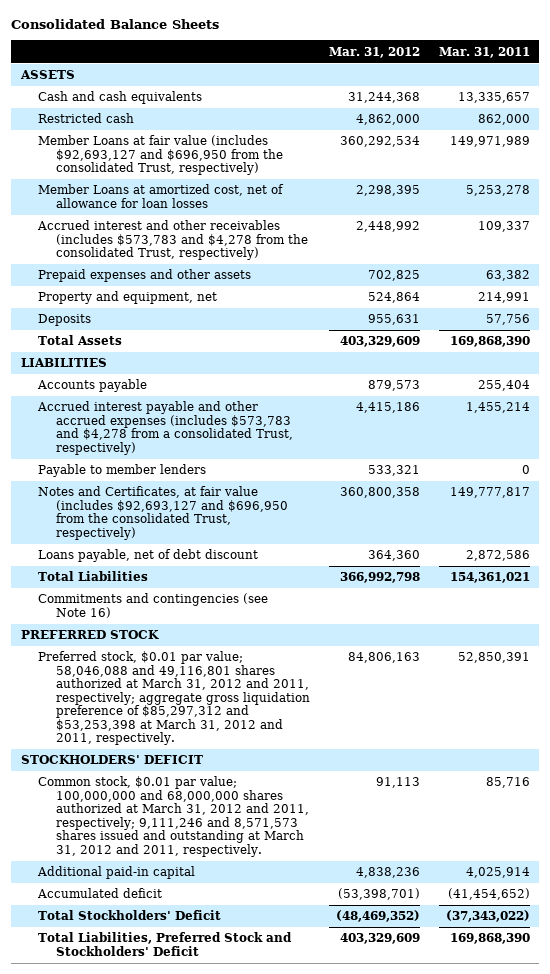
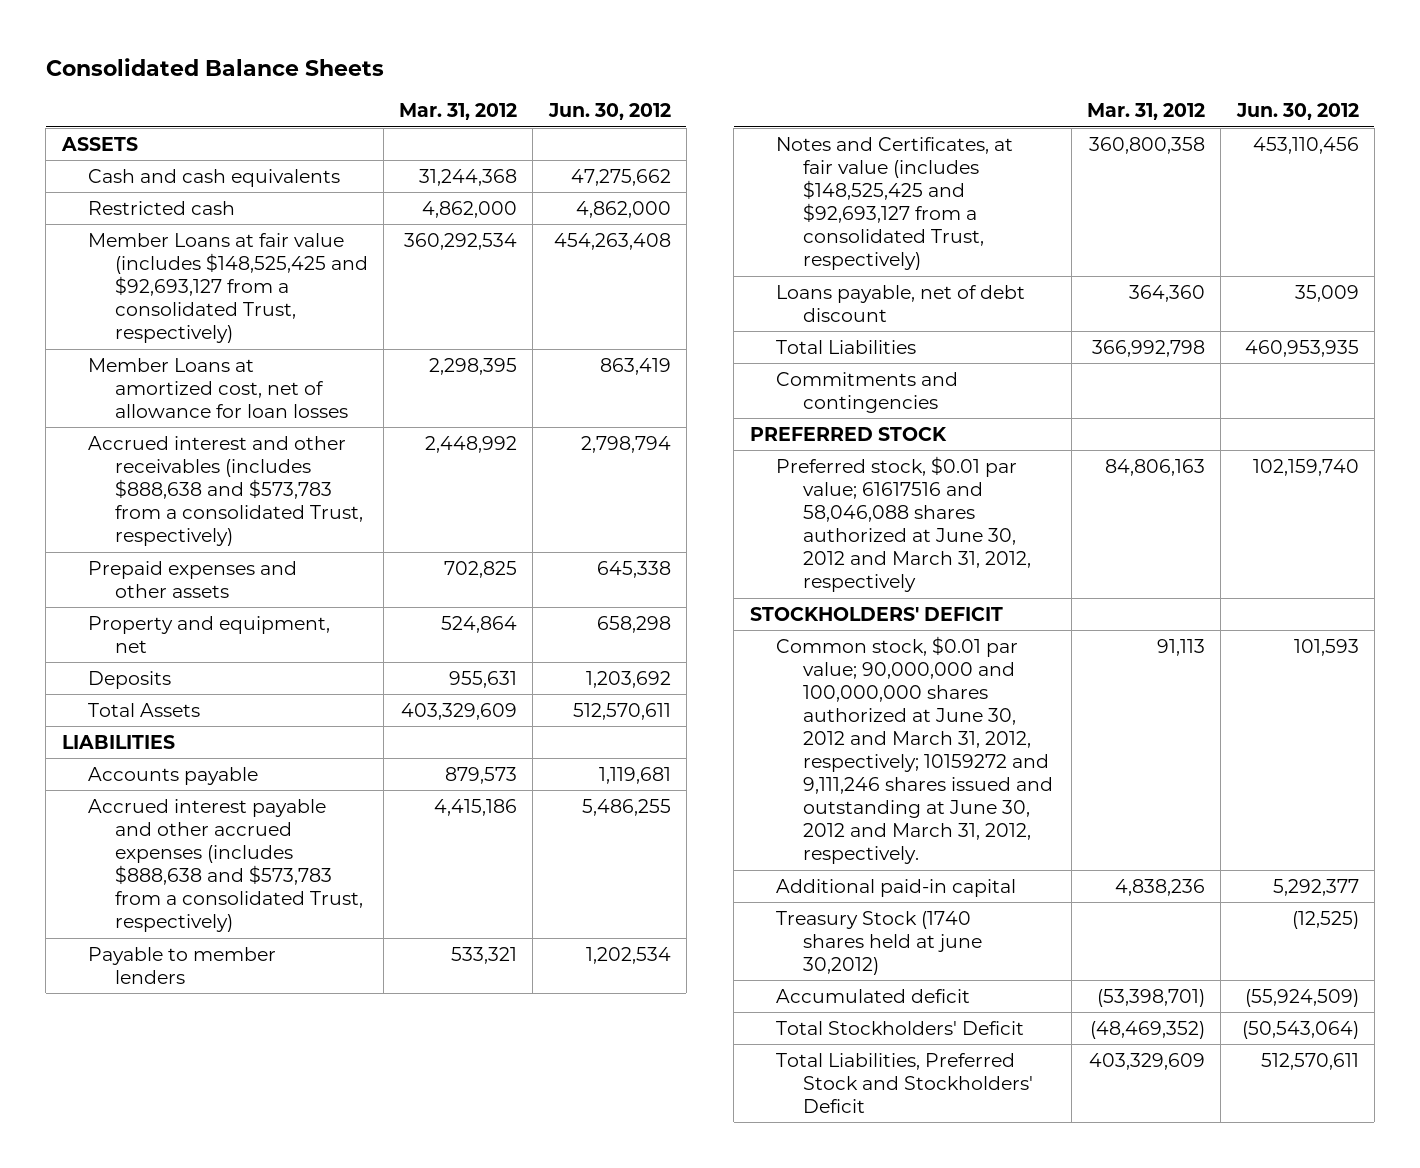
[438,46,530,58] Mar. 31, 2011 -> none
none -> [547,103,671,121] Jun. 30, 2012
[38,135,283,176] Member Loans at fair value (includes $92,693,127 and $696,950 from the consolidated Trust, respectively) -> [88,232,368,344] Member Loans at fair value (includes $148,525,425 and $92,693,127 from a consolidated Trust, respectively)
[37,220,308,261] Accrued interest and other receivables (includes $573,783 and $4,278 from the consolidated Trust, respectively) -> [88,435,363,547] Accrued interest and other receivables (includes $888,638 and $573,783 from a consolidated Trust, respectively)
[37,401,293,455] Accrued interest payable and other accrued expenses (includes $573,783 and $4,278 from a consolidated Trust, respectively) -> [88,798,363,933] Accrued interest payable and other accrued expenses (includes $888,638 and $573,783 from a consolidated Trust, respectively)
[38,486,288,540] Notes and Certificates, at fair value (includes $92,693,127 and $696,950 from the consolidated Trust, respectively) -> [776,136,1014,271] Notes and Certificates, at fair value (includes $148,525,425 and $92,693,127 from a consolidated Trust, respectively)
[38,593,269,618] Commitments and contingencies (see Note 16) -> [776,371,959,413] Commitments and contingencies
[38,651,310,746] Preferred stock, $0.01 par value; 58,046,088 and 49,116,801 shares authorized at March 31, 2012 and 2011, respectively; aggregate gross liquidation preference of $85,297,312 and $53,253,398 at March 31, 2012 and 2011, respectively. -> [776,455,1031,593] Preferred stock, $0.01 par value; 61617516 and 58,046,088 shares authorized at June 30, 2012 and March 31, 2012, respectively
[38,776,309,857] Common stock, $0.01 par value; 100,000,000 and 68,000,000 shares authorized at March 31, 2012 and 2011, respectively; 9,111,246 and 8,571,573 shares issued and outstanding at March 31, 2012 and 2011, respectively. -> [776,635,1053,865] Common stock, $0.01 par value; 90,000,000 and 100,000,000 shares authorized at June 30, 2012 and March 31, 2012, respectively; 10159272 and 9,111,246 shares issued and outstanding at June 30, 2012 and March 31, 2012, respectively.
none -> [776,910,982,975] Treasury Stock (1740 shares held at june 30,2012)

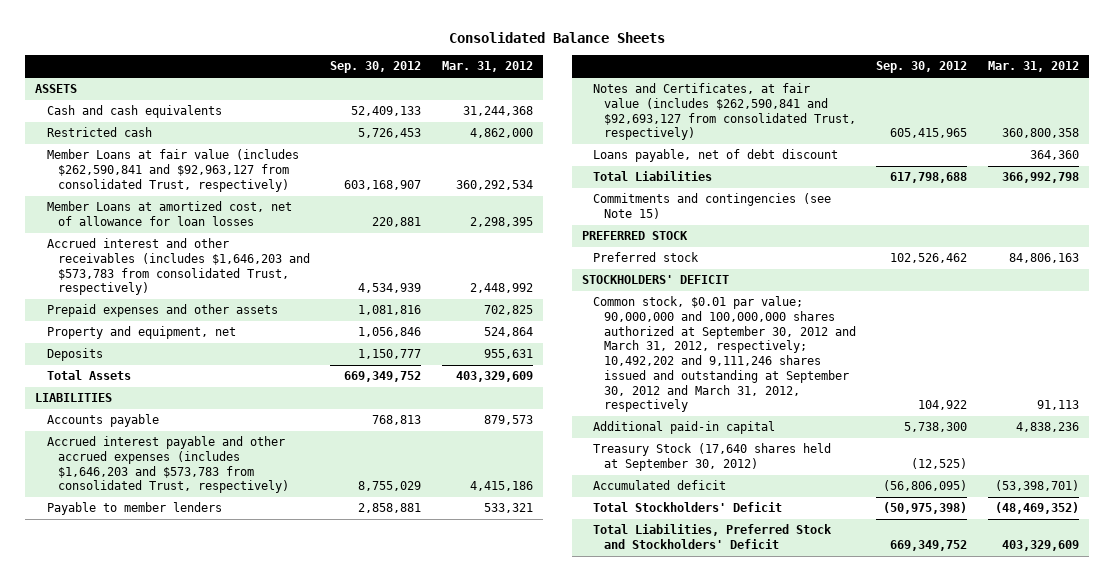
[547,103,671,121] Jun. 30, 2012 -> none
none -> [330,61,422,74] Sep. 30, 2012
[88,232,368,344] Member Loans at fair value (includes $148,525,425 and $92,693,127 from a consolidated Trust, respectively) -> [46,149,299,192] Member Loans at fair value (includes $262,590,841 and $92,963,127 from consolidated Trust, respectively)
[88,435,363,547] Accrued interest and other receivables (includes $888,638 and $573,783 from a consolidated Trust, respectively) -> [46,238,310,296] Accrued interest and other receivables (includes $1,646,203 and $573,783 from consolidated Trust, respectively)
[88,798,363,933] Accrued interest payable and other accrued expenses (includes $888,638 and $573,783 from a consolidated Trust, respectively) -> [46,436,289,494] Accrued interest payable and other accrued expenses (includes $1,646,203 and $573,783 from consolidated Trust, respectively)
[776,136,1014,271] Notes and Certificates, at fair value (includes $148,525,425 and $92,693,127 from a consolidated Trust, respectively) -> [592,83,856,141] Notes and Certificates, at fair value (includes $262,590,841 and $92,693,127 from consolidated Trust, respectively)
[776,371,959,413] Commitments and contingencies -> [592,193,831,220] Commitments and contingencies (see Note 15)
[776,455,1031,593] Preferred stock, $0.01 par value; 61617516 and 58,046,088 shares authorized at June 30, 2012 and March 31, 2012, respectively -> [592,252,699,263] Preferred stock
[776,635,1053,865] Common stock, $0.01 par value; 90,000,000 and 100,000,000 shares authorized at June 30, 2012 and March 31, 2012, respectively; 10159272 and 9,111,246 shares issued and outstanding at June 30, 2012 and March 31, 2012, respectively. -> [592,296,856,413] Common stock, $0.01 par value; 90,000,000 and 100,000,000 shares authorized at September 30, 2012 and March 31, 2012, respectively; 10,492,202 and 9,111,246 shares issued and outstanding at September 30, 2012 and March 31, 2012, respectively
[776,910,982,975] Treasury Stock (1740 shares held at june 30,2012) -> [592,443,831,472] Treasury Stock (17,640 shares held at September 30, 2012)

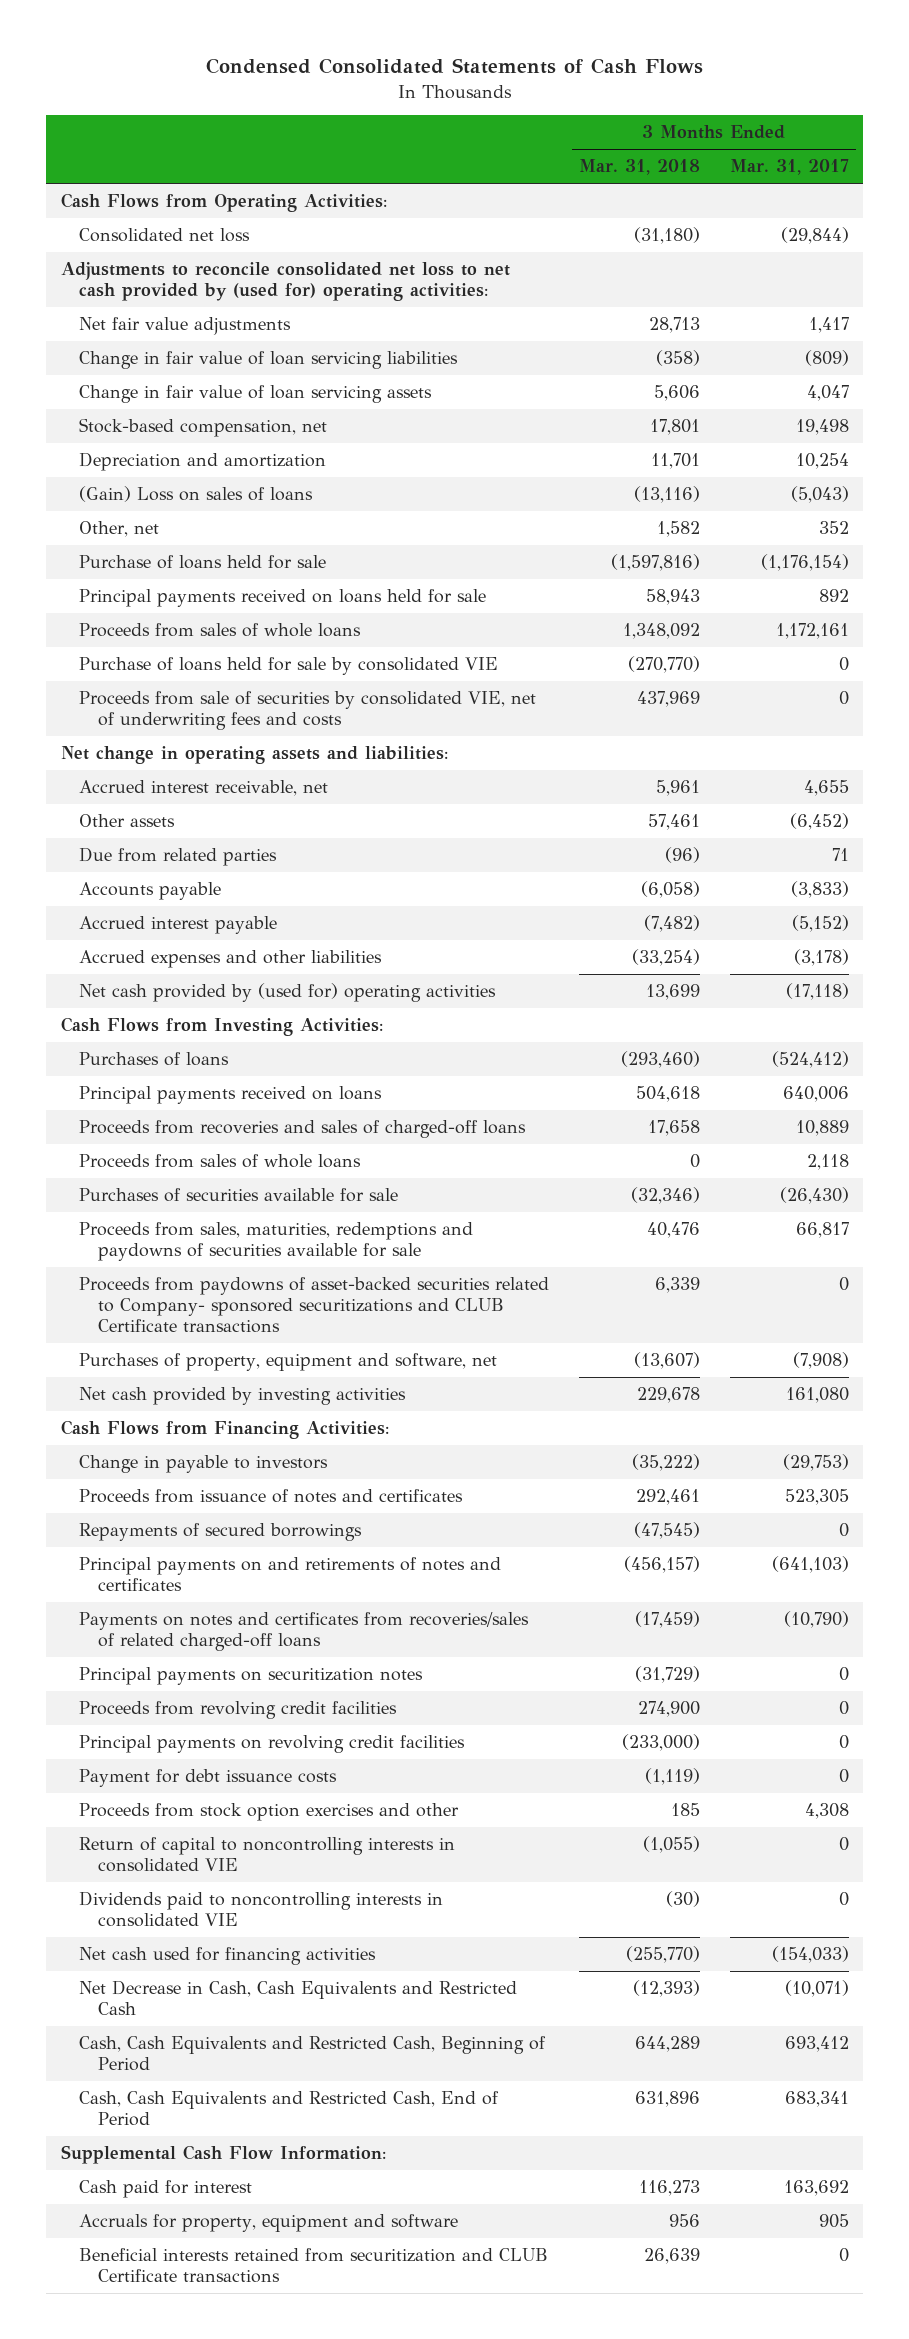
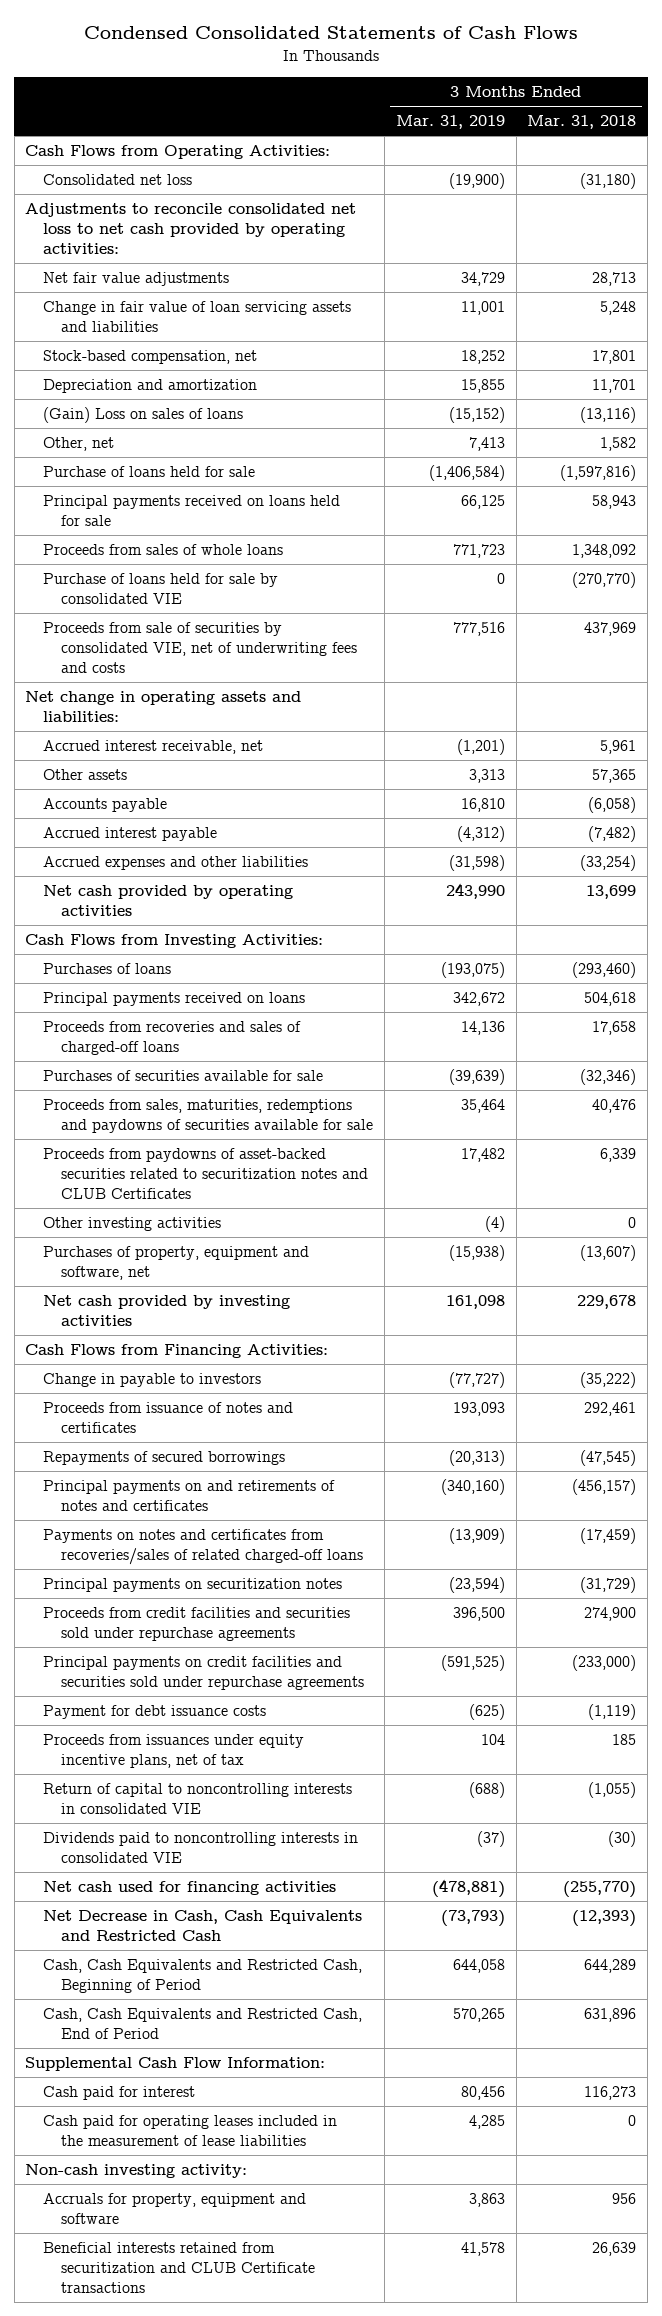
[729,159,849,176] Mar. 31, 2017 -> none
none -> [395,115,505,130] Mar. 31, 2019
[60,262,510,302] Adjustments to reconcile consolidated net loss to net cash provided by (used for) operating activities: -> [25,203,357,255] Adjustments to reconcile consolidated net loss to net cash provided by operating activities:
[79,385,433,404] Change in fair value of loan servicing assets -> none
[79,351,459,370] Change in fair value of loan servicing liabilities -> [43,301,352,333] Change in fair value of loan servicing assets and liabilities
[655,350,700,367] (358) -> [600,301,637,316] 5,248
[79,847,278,867] Due from related parties -> none
[647,814,700,831] 57,461 -> [592,769,637,784] 57,365
[79,983,497,1003] Net cash provided by (used for) operating activities -> [43,885,294,917] Net cash provided by operating activities
[79,1154,362,1169] Proceeds from sales of whole loans -> none
[79,1277,550,1334] Proceeds from paydowns of asset-backed securities related to Company- sponsored securitizations and CLUB Certificate transactions -> [43,1148,369,1200] Proceeds from paydowns of asset-backed securities related to securitization notes and CLUB Certificates
none -> [43,1217,222,1232] Other investing activities
[79,1701,398,1720] Proceeds from revolving credit facilities -> [43,1607,351,1642] Proceeds from credit facilities and securities sold under repurchase agreements
[79,1735,466,1754] Principal payments on revolving credit facilities -> [43,1656,365,1691] Principal payments on credit facilities and securities sold under repurchase agreements
[79,1803,460,1822] Proceeds from stock option exercises and other -> [43,1734,305,1769] Proceeds from issuances under equity incentive plans, net of tax
none -> [43,2115,338,2147] Cash paid for operating leases included in the measurement of lease liabilities
none -> [25,2164,248,2179] Non-cash investing activity:

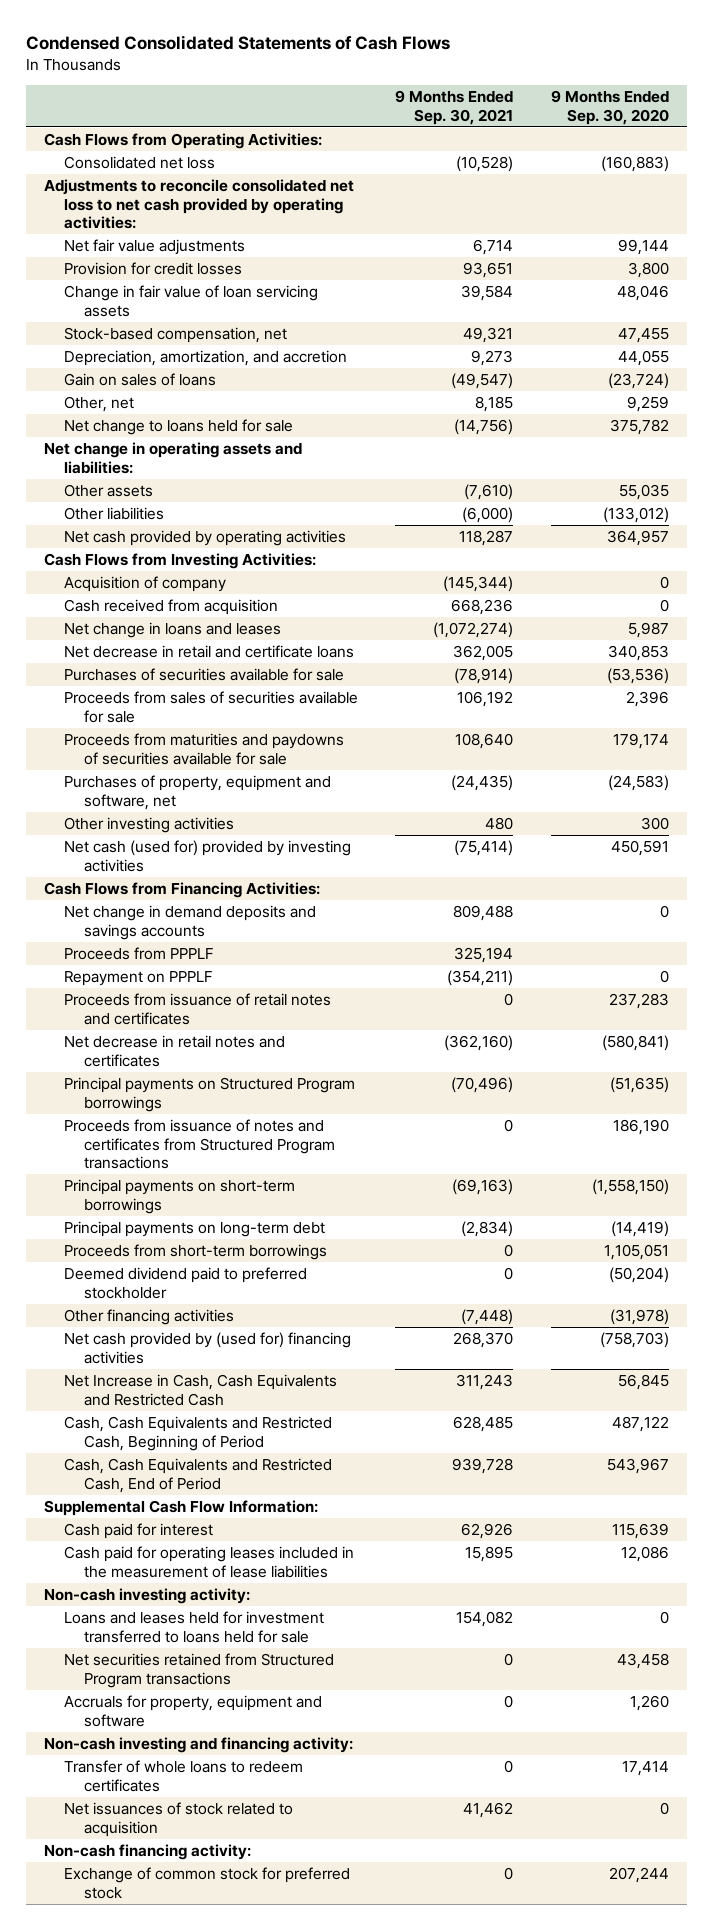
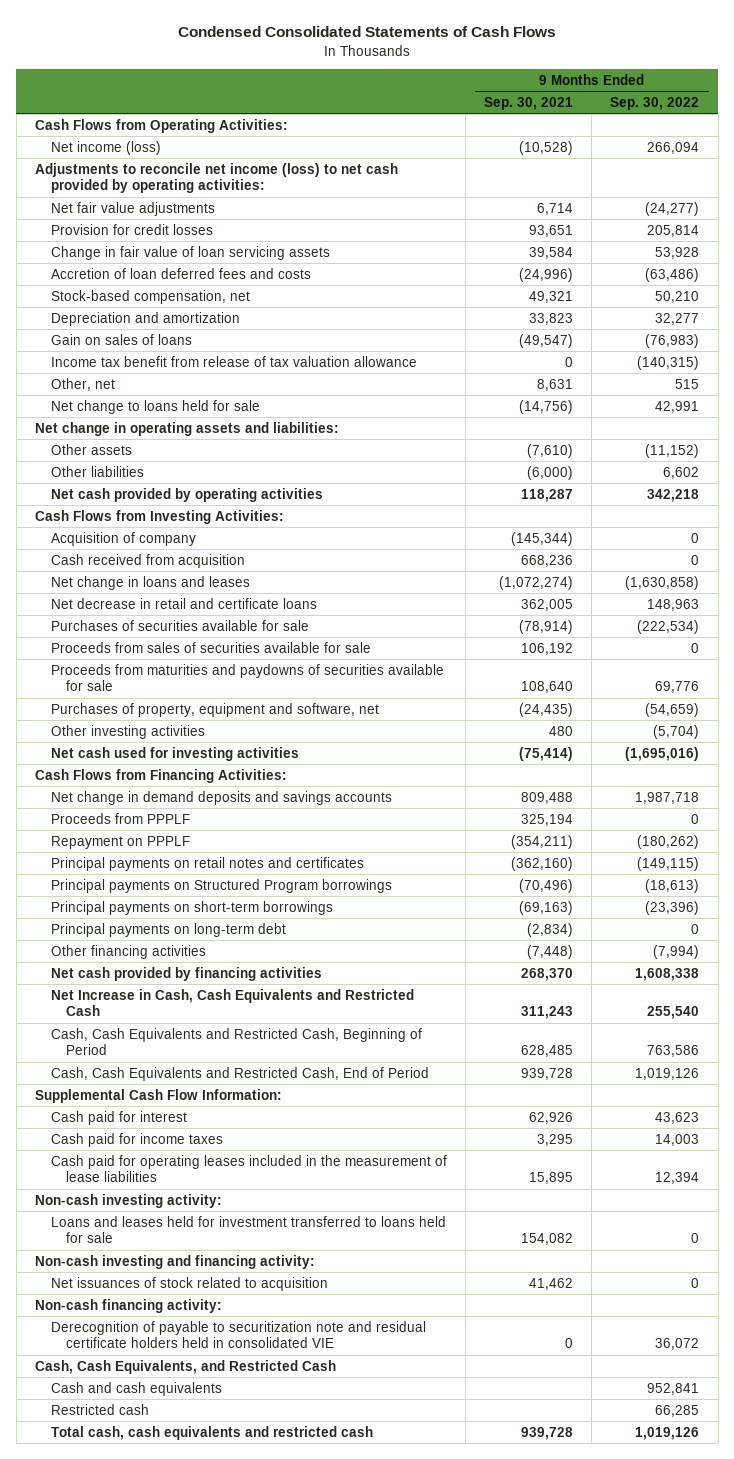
[550,90,669,125] 9 Months Ended Sep. 30, 2020 -> none
none -> [610,96,700,110] Sep. 30, 2022
[63,155,215,169] Consolidated net loss -> [50,140,161,155] Net income (loss)
[44,178,355,230] Adjustments to reconcile consolidated net loss to net cash provided by operating activities: -> [34,162,398,194] Adjustments to reconcile net income (loss) to net cash provided by operating activities:
none -> [50,267,311,279] Accretion of loan deferred fees and costs
[63,349,347,366] Depreciation, amortization, and accretion -> [50,311,240,326] Depreciation and amortization
[471,349,514,366] 9,273 -> [528,312,573,325] 33,823
none -> [50,355,417,367] Income tax benefit from release of tax valuation allowance
[475,395,514,412] 8,185 -> [536,378,573,391] 8,631
[63,839,351,872] Net cash (used for) provided by investing activities -> [50,746,299,761] Net cash used for investing activities
[63,992,331,1025] Proceeds from issuance of retail notes and certificates -> none
[63,1034,285,1067] Net decrease in retail notes and certificates -> [50,856,364,871] Principal payments on retail notes and certificates
[63,1118,335,1170] Proceeds from issuance of notes and certificates from Structured Program transactions -> none
[63,1243,327,1260] Proceeds from short-term borrowings -> none
[63,1266,307,1299] Deemed dividend paid to preferred stockholder -> none
[63,1331,351,1364] Net cash provided by (used for) financing activities -> [50,966,322,981] Net cash provided by financing activities
none -> [50,1132,223,1147] Cash paid for income taxes
[63,1652,334,1688] Net securities retained from Structured Program transactions -> none
[63,1694,322,1727] Accruals for property, equipment and software -> none
[63,1759,303,1792] Transfer of whole loans to redeem certificates -> none
[63,1866,350,1899] Exchange of common stock for preferred stock -> [50,1320,426,1349] Derecognition of payable to securitization note and residual certificate holders held in consolidated VIE
none -> [34,1359,336,1374] Cash, Cash Equivalents, and Restricted Cash
none -> [50,1381,222,1396] Cash and cash equivalents
none -> [50,1403,149,1415] Restricted cash
none -> [50,1425,373,1440] Total cash, cash equivalents and restricted cash

